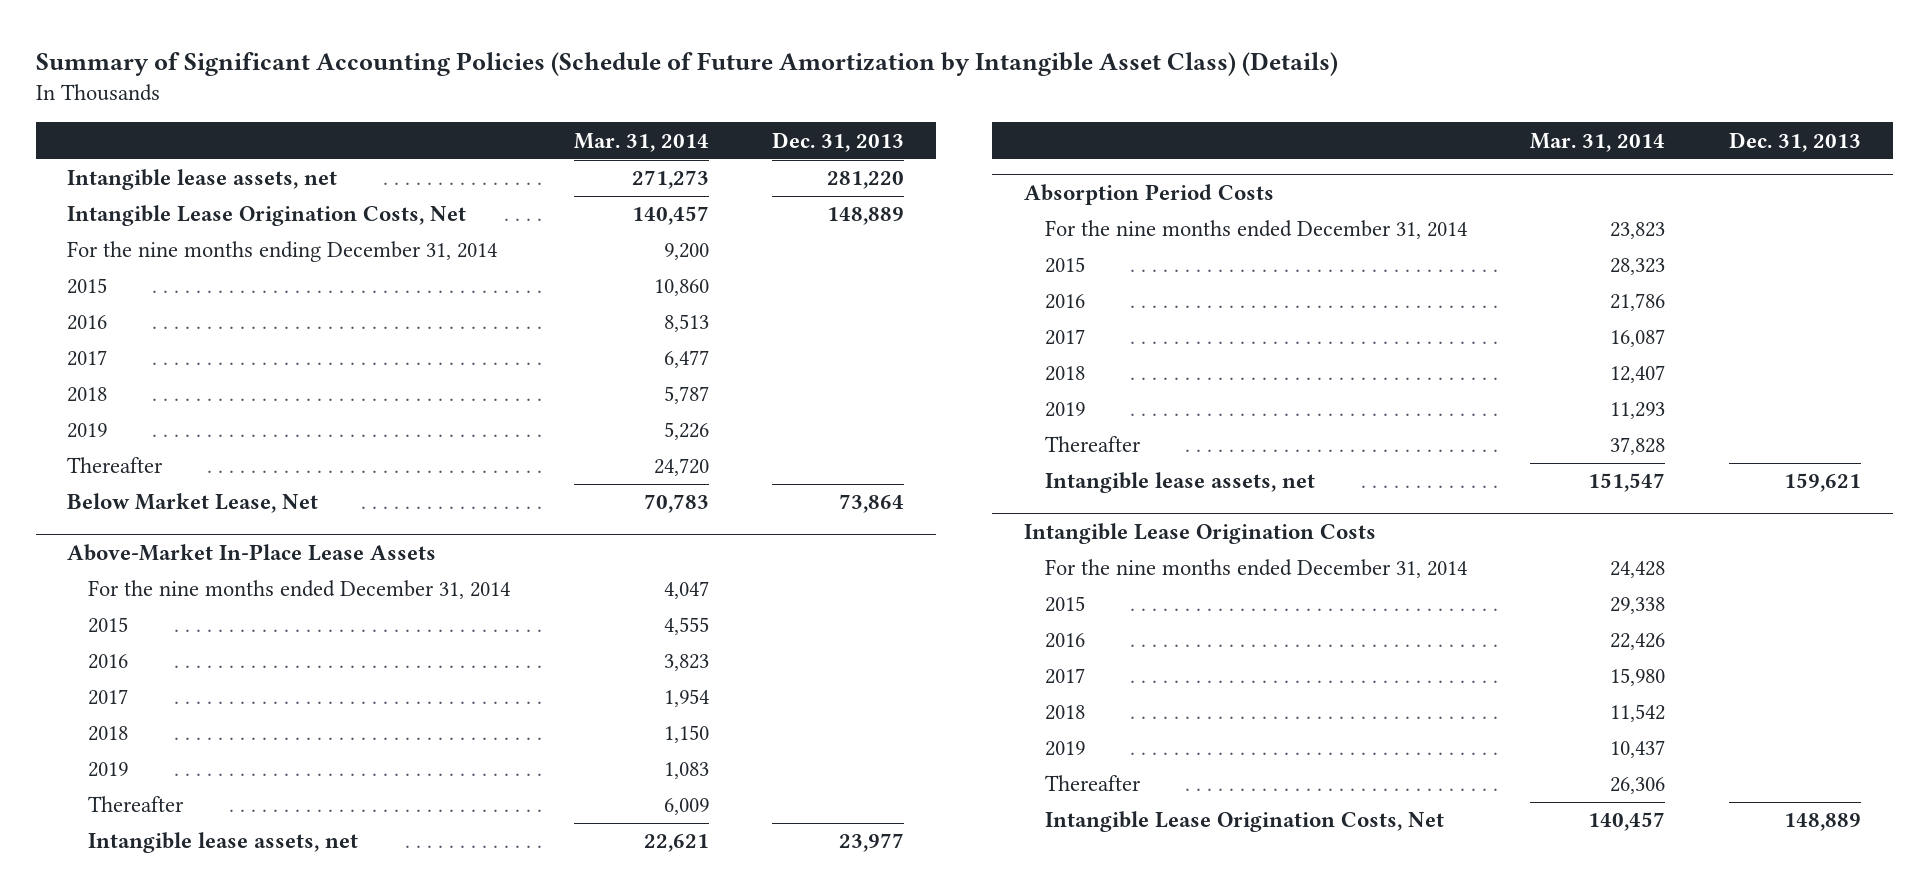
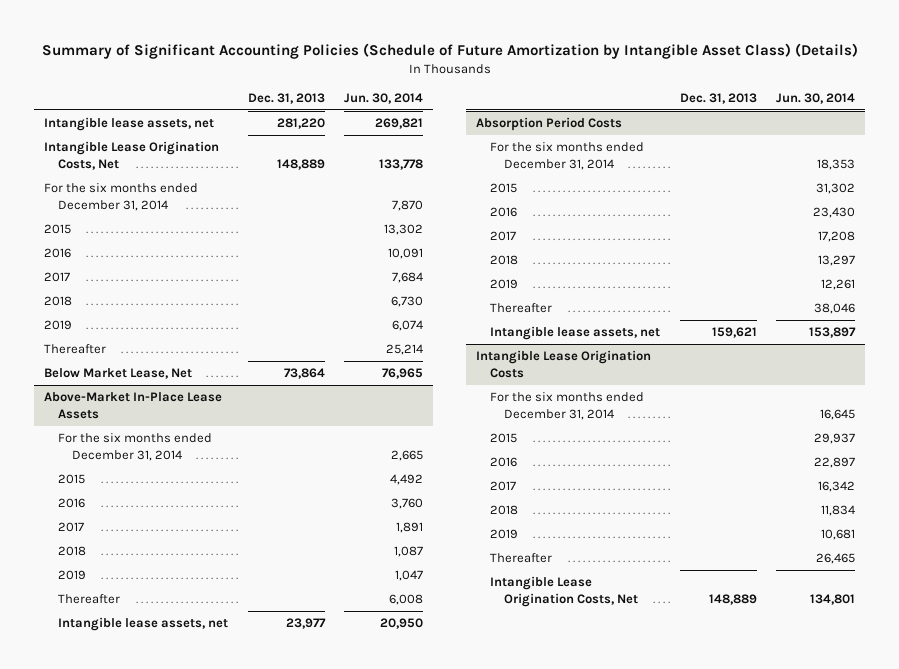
[573,132,709,152] Mar. 31, 2014 -> none
none -> [344,93,424,105] Jun. 30, 2014
[67,241,498,263] For the nine months ending December 31, 2014 -> [43,183,198,211] For the six months ended December 31, 2014
[88,580,511,600] For the nine months ended December 31, 2014 -> [57,433,212,461] For the six months ended December 31, 2014
[1044,220,1467,240] For the nine months ended December 31, 2014 -> [489,142,644,170] For the six months ended December 31, 2014
[1044,559,1467,579] For the nine months ended December 31, 2014 -> [489,392,644,420] For the six months ended December 31, 2014

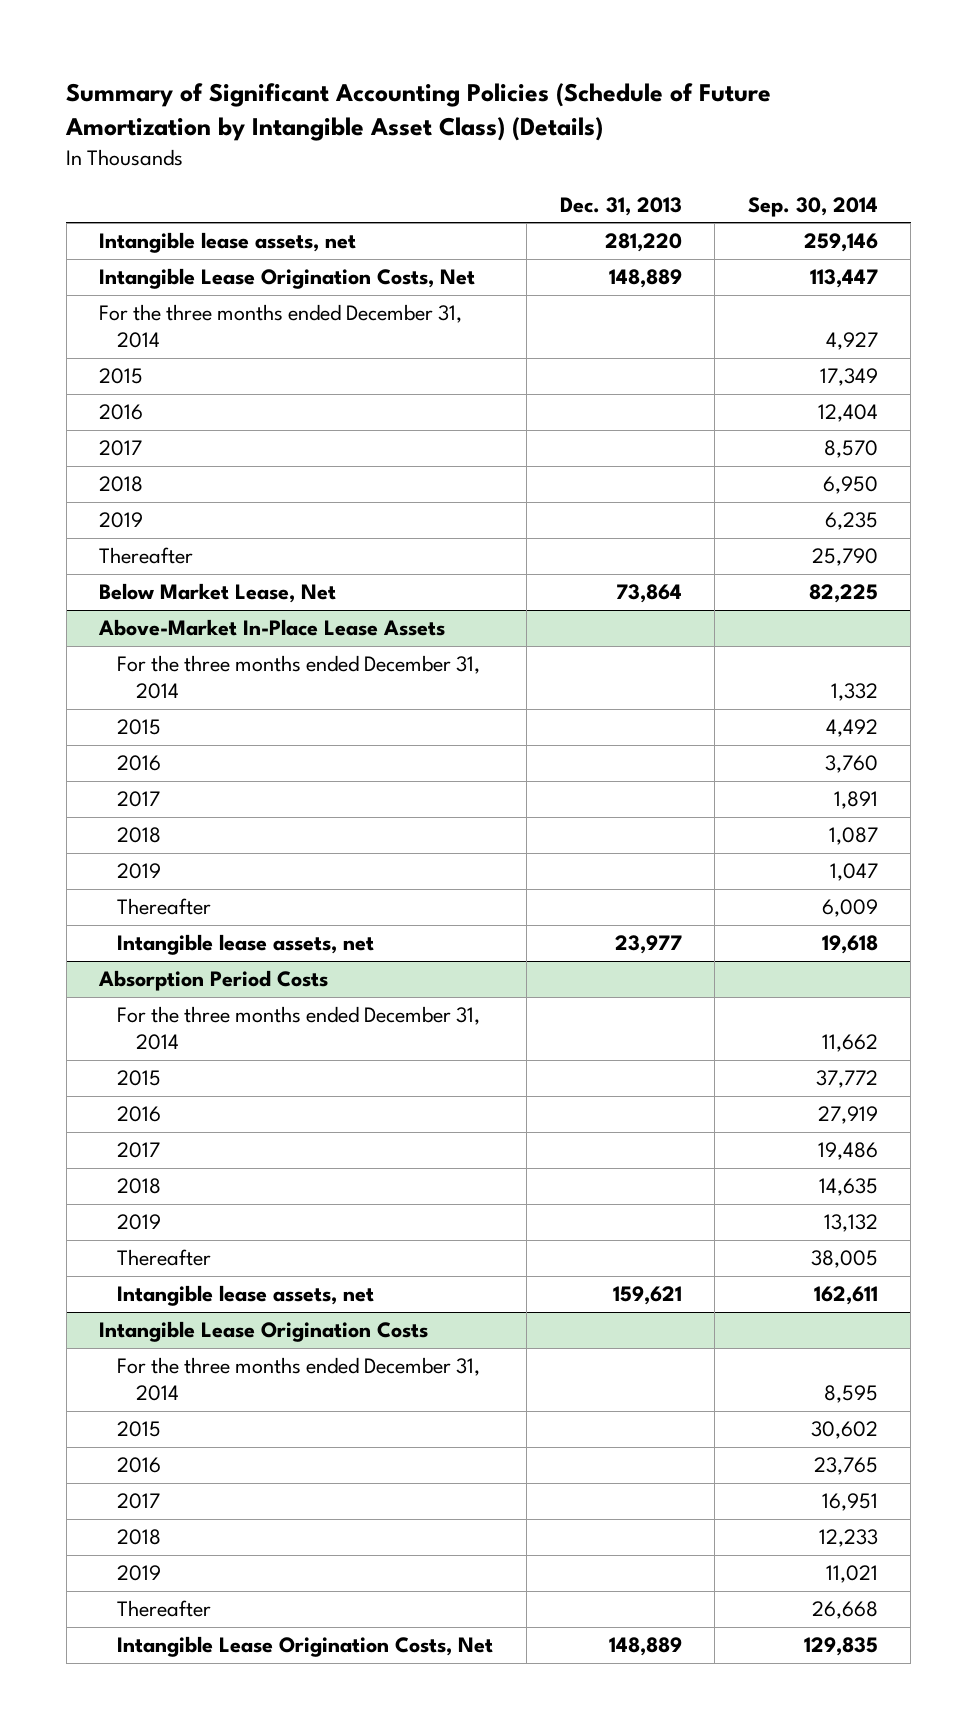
[344,93,424,105] Jun. 30, 2014 -> none
none -> [747,196,878,217] Sep. 30, 2014
[43,183,198,211] For the six months ended December 31, 2014 -> [99,304,463,349] For the three months ended December 31, 2014
[57,433,212,461] For the six months ended December 31, 2014 -> [117,655,481,700] For the three months ended December 31, 2014
[489,142,644,170] For the six months ended December 31, 2014 -> [117,1006,481,1051] For the three months ended December 31, 2014
[489,392,644,420] For the six months ended December 31, 2014 -> [117,1357,481,1402] For the three months ended December 31, 2014

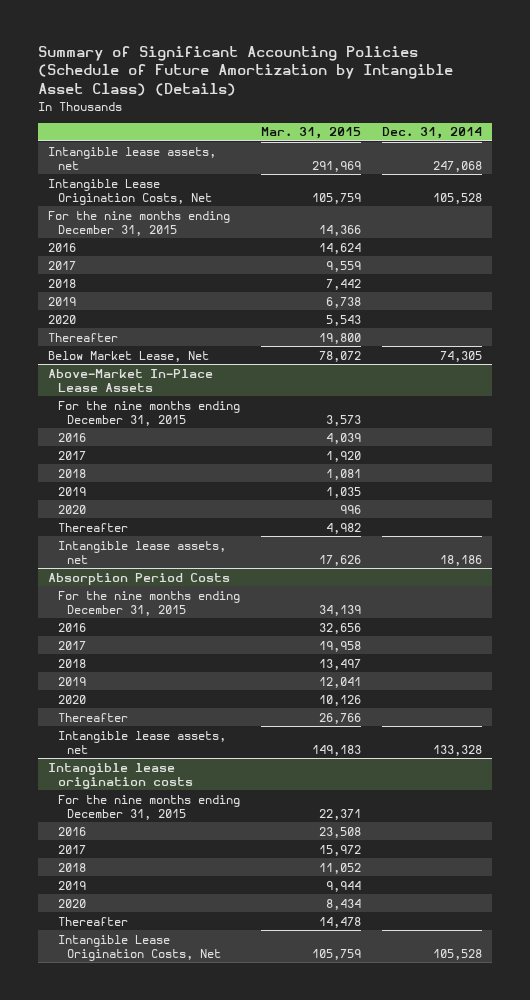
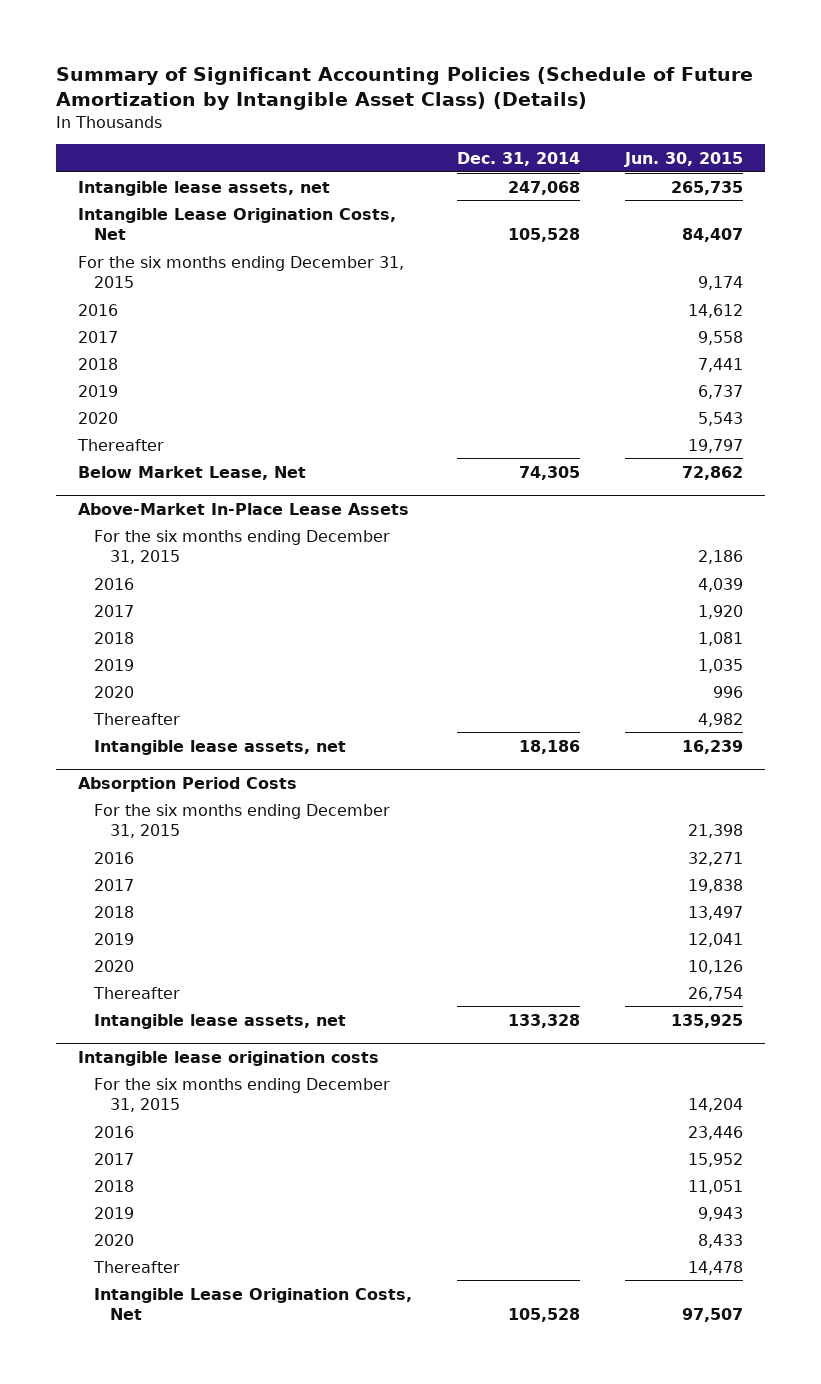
[260,127,361,140] Mar. 31, 2015 -> none
none -> [623,151,743,167] Jun. 30, 2015
[48,210,231,236] For the nine months ending December 31, 2015 -> [78,255,405,288] For the six months ending December 31, 2015
[57,400,240,426] For the nine months ending December 31, 2015 -> [93,529,390,564] For the six months ending December 31, 2015
[57,590,240,616] For the nine months ending December 31, 2015 -> [93,803,390,838] For the six months ending December 31, 2015
[57,794,240,820] For the nine months ending December 31, 2015 -> [93,1077,390,1112] For the six months ending December 31, 2015

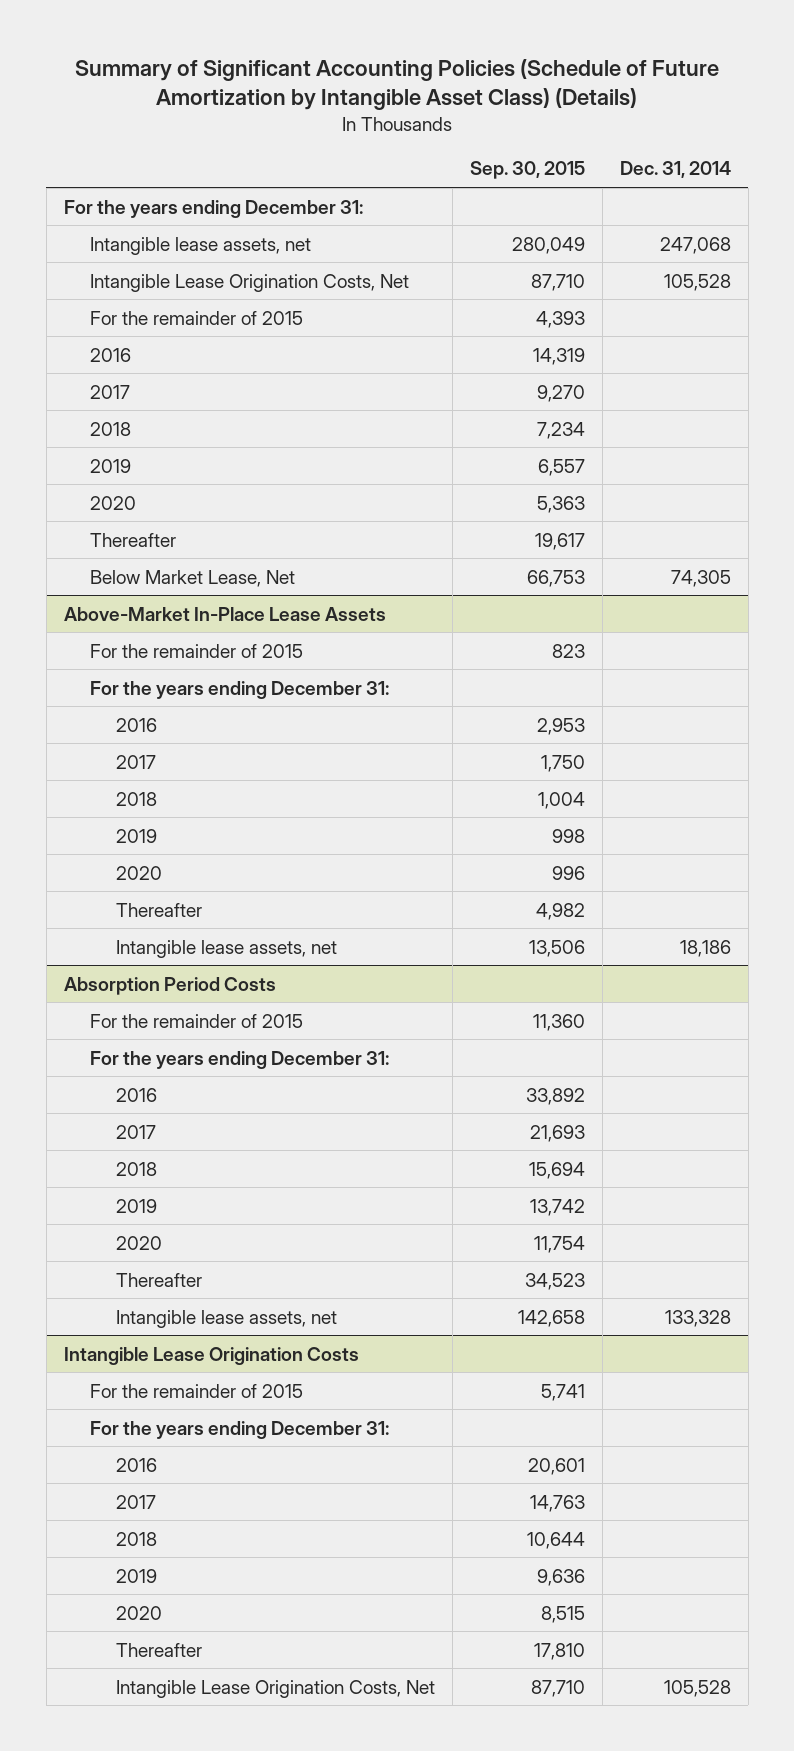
[623,151,743,167] Jun. 30, 2015 -> none
none -> [469,161,585,180] Sep. 30, 2015
none -> [63,199,363,218] For the years ending December 31:
[78,255,405,288] For the six months ending December 31, 2015 -> [89,310,303,325] For the remainder of 2015
[93,529,390,564] For the six months ending December 31, 2015 -> [89,643,303,658] For the remainder of 2015
none -> [89,680,389,699] For the years ending December 31:
[93,803,390,838] For the six months ending December 31, 2015 -> [89,1013,303,1028] For the remainder of 2015
none -> [89,1050,389,1069] For the years ending December 31:
[78,1050,380,1066] Intangible lease origination costs -> [63,1346,359,1365] Intangible Lease Origination Costs
[93,1077,390,1112] For the six months ending December 31, 2015 -> [89,1383,303,1398] For the remainder of 2015
none -> [89,1420,389,1439] For the years ending December 31:

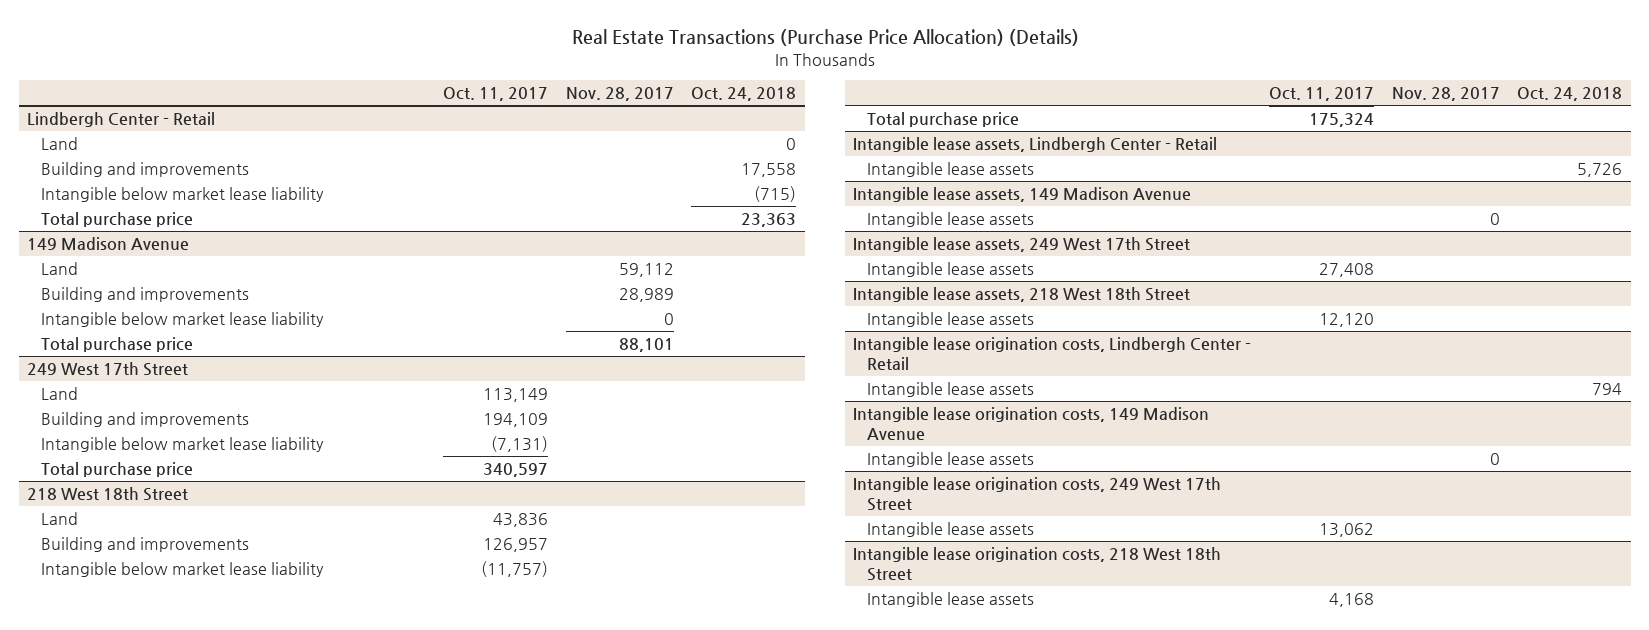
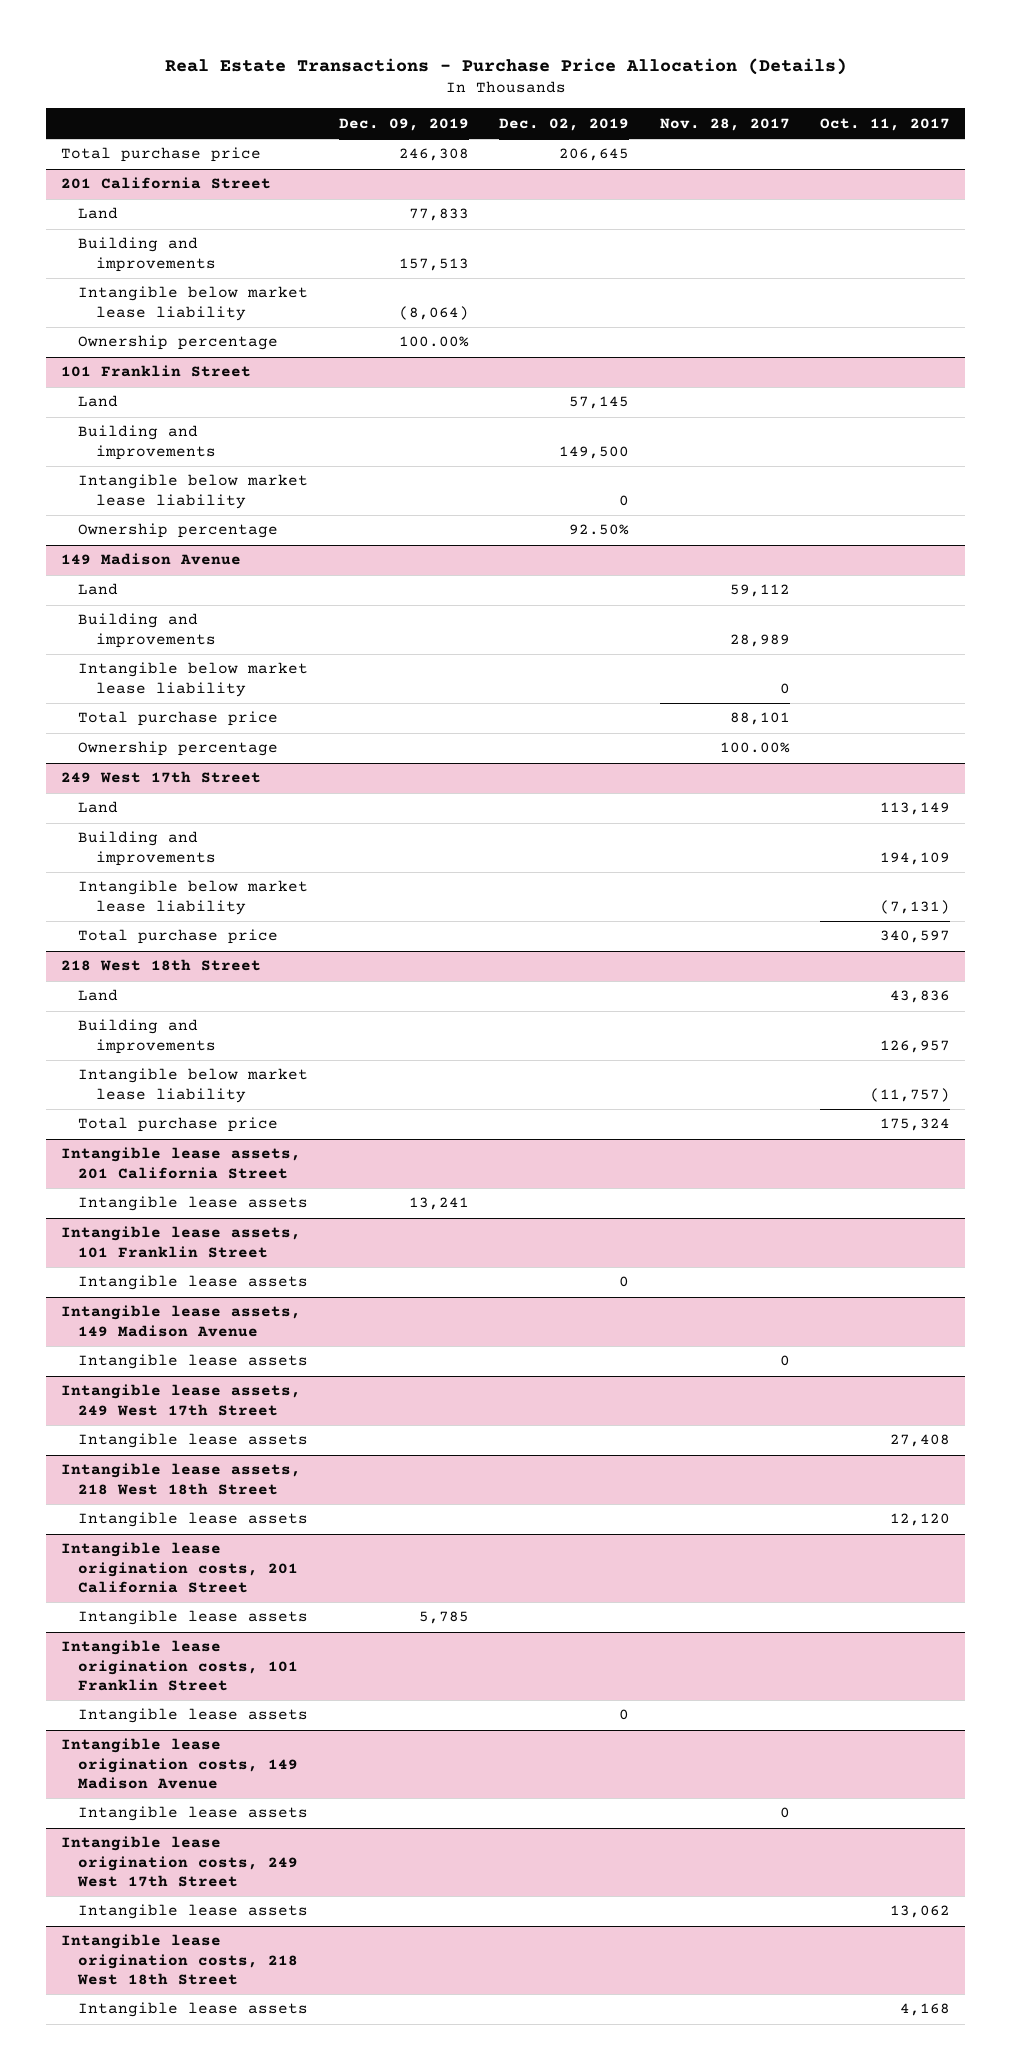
[571,29,1079,47] Real Estate Transactions (Purchase Price Allocation) (Details) -> [164,57,847,75] Real Estate Transactions - Purchase Price Allocation (Details)
[691,87,797,102] Oct. 24, 2018 -> none
none -> [338,117,469,131] Dec. 09, 2019
none -> [499,117,630,131] Dec. 02, 2019
[27,111,216,127] Lindbergh Center - Retail -> none
[40,136,78,150] Land -> none
[40,161,249,177] Building and improvements -> none
[40,186,324,202] Intangible below market lease liability -> none
[40,211,193,227] Total purchase price -> none
none -> [61,147,262,163] Total purchase price
none -> [61,177,272,190] 201 California Street
none -> [78,207,119,220] Land
none -> [78,237,216,272] Building and improvements
none -> [78,286,309,321] Intangible below market lease liability
none -> [78,335,279,351] Ownership percentage
none -> [61,365,252,378] 101 Franklin Street
none -> [78,395,119,408] Land
none -> [78,425,216,460] Building and improvements
none -> [78,474,309,509] Intangible below market lease liability
none -> [78,523,279,539] Ownership percentage
none -> [78,741,279,757] Ownership percentage
[853,136,1218,152] Intangible lease assets, Lindbergh Center - Retail -> none
[866,161,1034,177] Intangible lease assets -> none
none -> [61,1147,302,1179] Intangible lease assets, 201 California Street
none -> [78,1196,309,1212] Intangible lease assets
none -> [61,1226,302,1258] Intangible lease assets, 101 Franklin Street
none -> [78,1275,309,1291] Intangible lease assets
[853,336,1252,371] Intangible lease origination costs, Lindbergh Center - Retail -> none
[866,381,1034,397] Intangible lease assets -> none
none -> [61,1542,299,1593] Intangible lease origination costs, 201 California Street
none -> [78,1610,309,1626] Intangible lease assets
none -> [61,1640,299,1691] Intangible lease origination costs, 101 Franklin Street
none -> [78,1708,309,1724] Intangible lease assets

